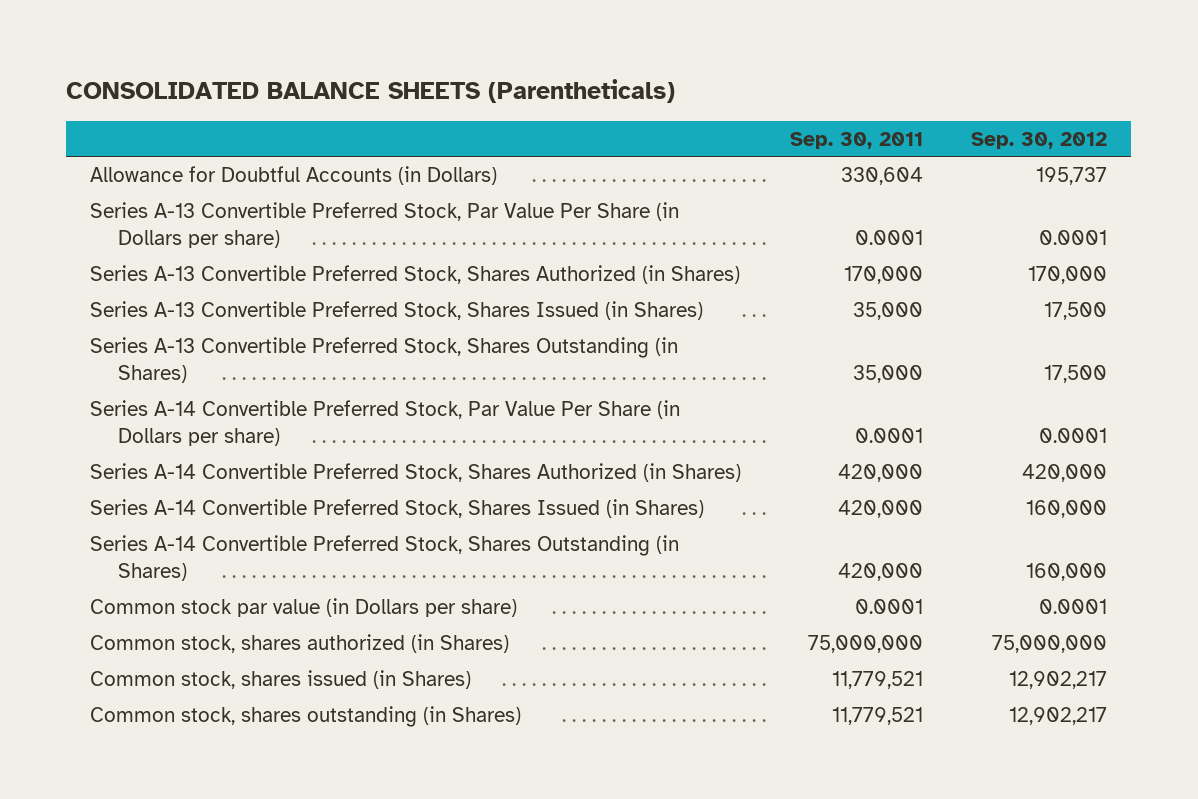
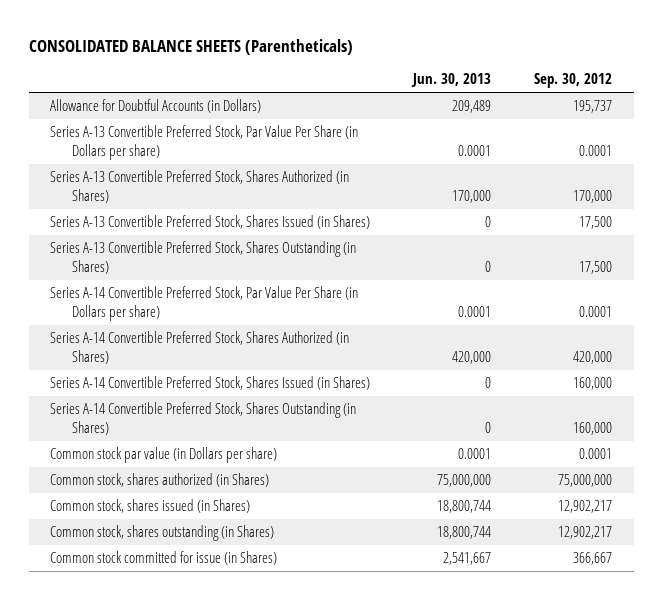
[789,131,923,149] Sep. 30, 2011 -> none
none -> [411,73,492,88] Jun. 30, 2013
none -> [50,551,278,566] Common stock committed for issue (in Shares)

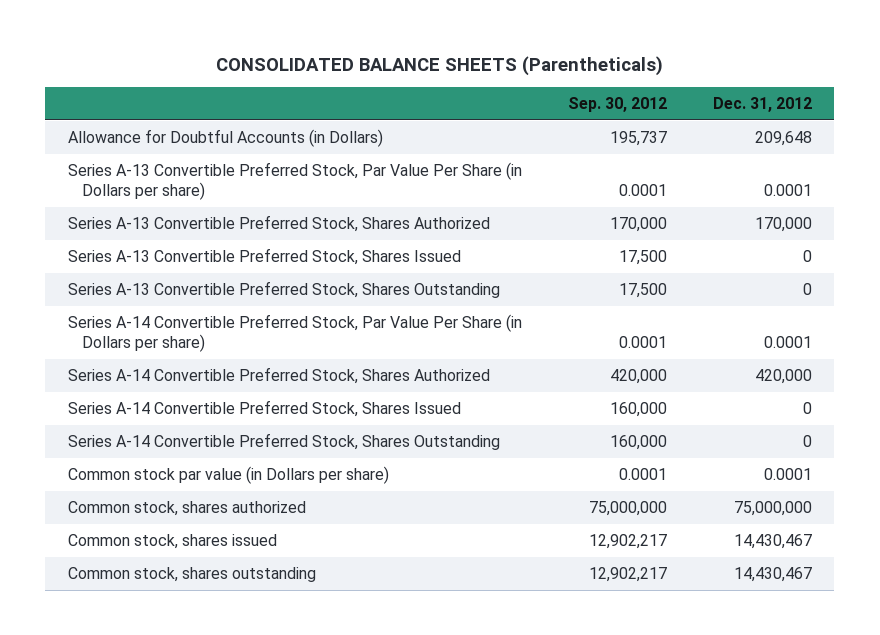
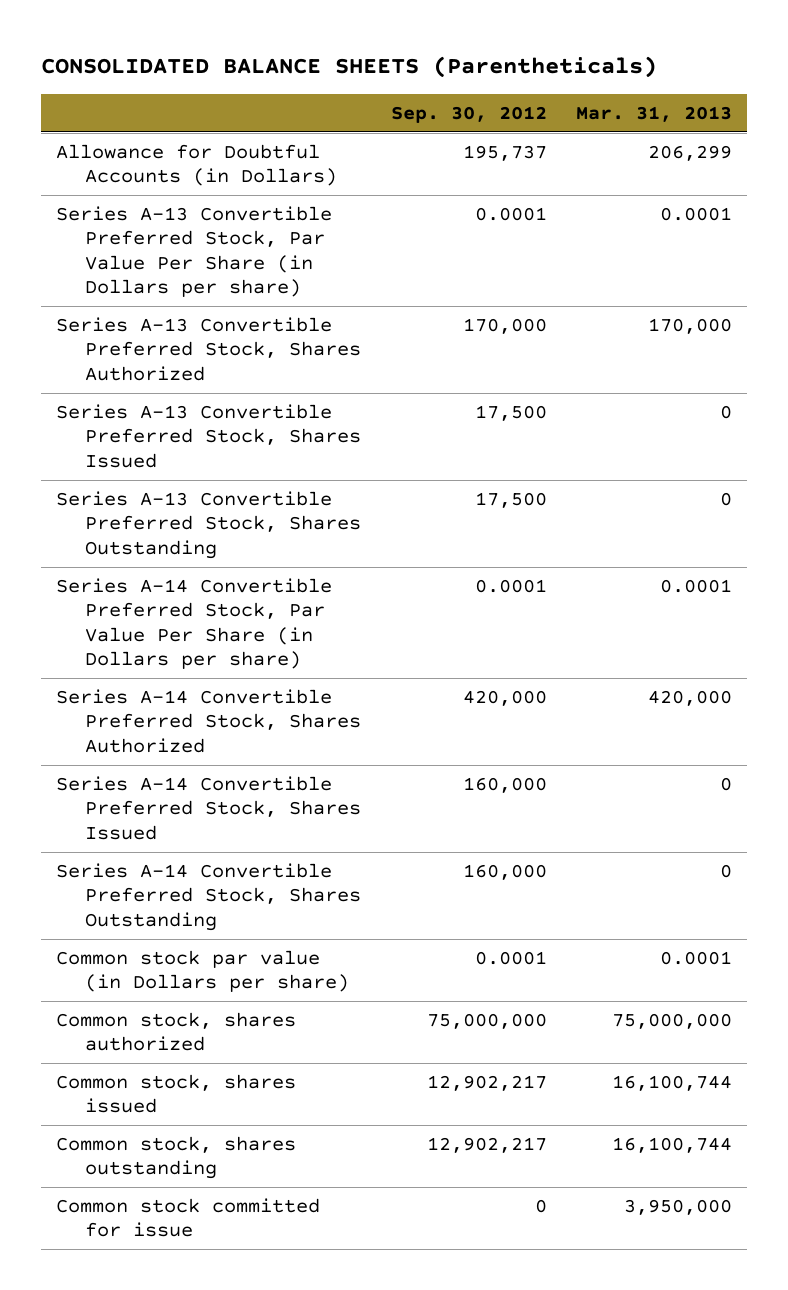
[712,96,812,112] Dec. 31, 2012 -> none
none -> [576,106,733,123] Mar. 31, 2013
none -> [55,1198,320,1238] Common stock committed for issue

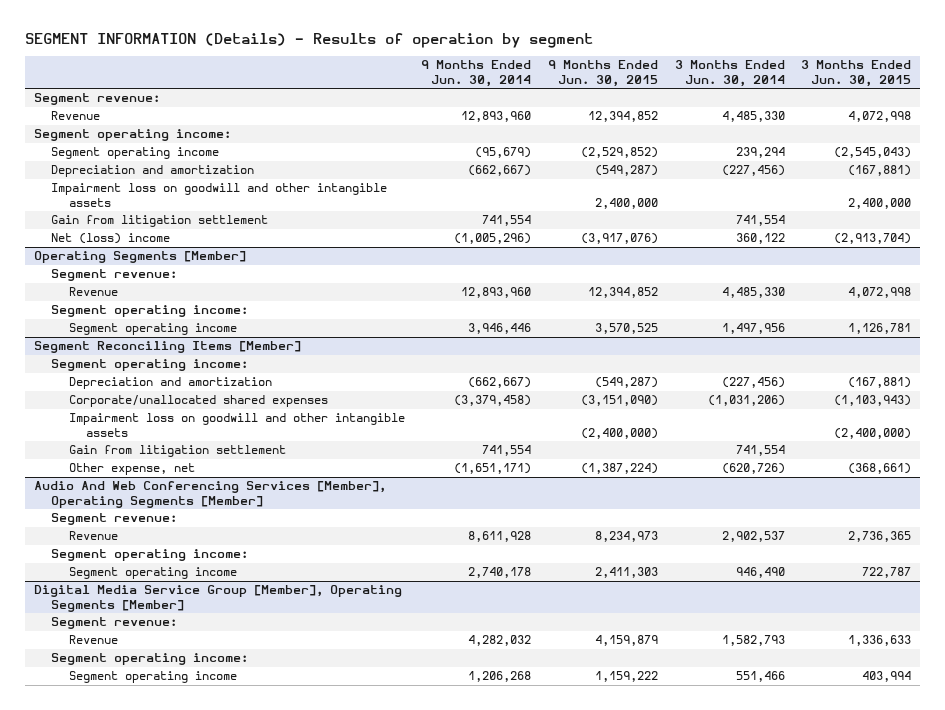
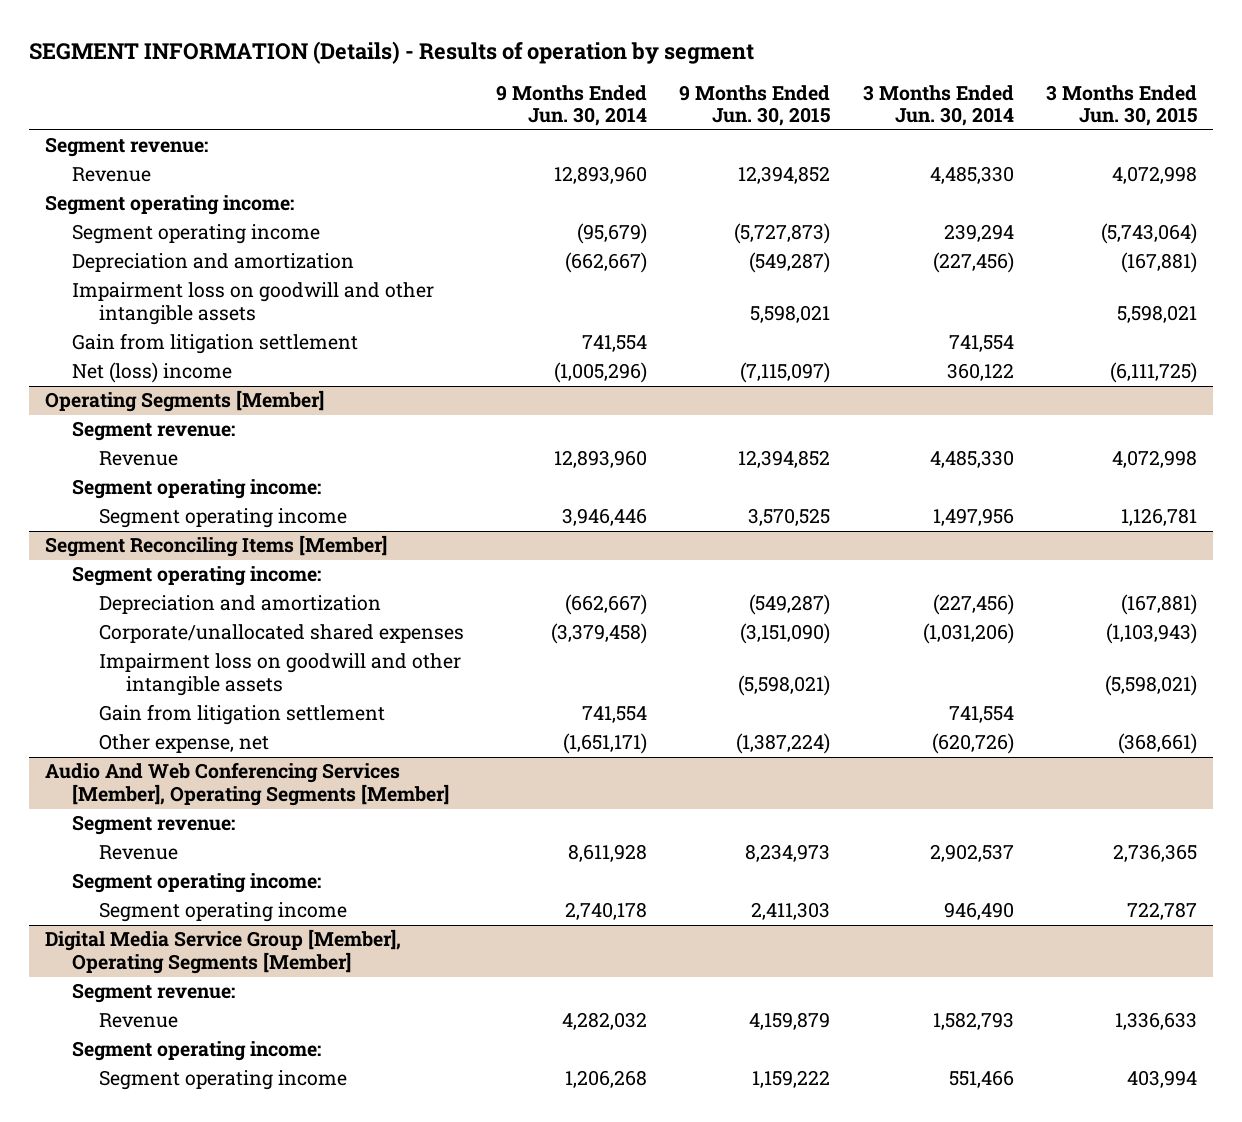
[581,147,659,159] (2,529,852) -> [734,223,831,245] (5,727,873)
[834,147,912,159] (2,545,043) -> [1101,223,1198,245] (5,743,064)
[595,198,659,210] 2,400,000 -> [750,305,831,324] 5,598,021
[848,198,912,210] 2,400,000 -> [1117,305,1198,324] 5,598,021
[581,233,659,245] (3,917,076) -> [740,362,831,384] (7,115,097)
[834,233,912,245] (2,913,704) -> [1110,362,1198,384] (6,111,725)
[581,428,659,440] (2,400,000) -> [738,675,831,697] (5,598,021)
[834,428,912,440] (2,400,000) -> [1105,675,1198,697] (5,598,021)

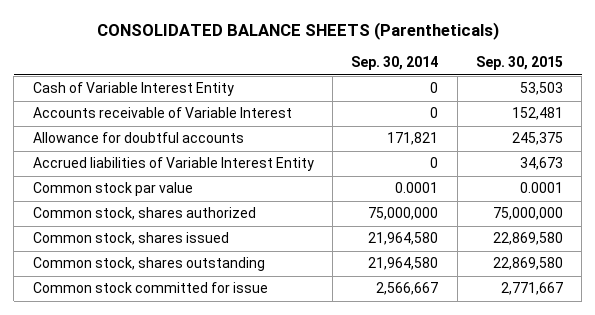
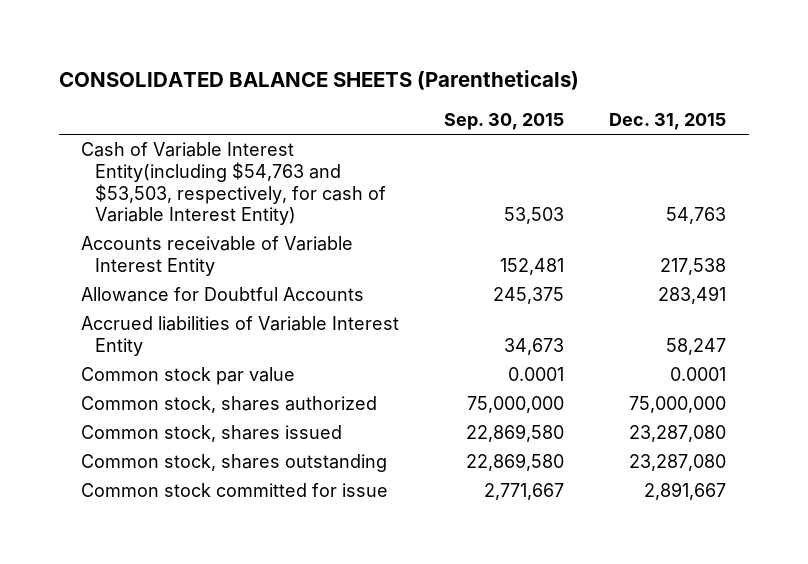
[351,56,439,71] Sep. 30, 2014 -> none
none -> [609,113,727,131] Dec. 31, 2015
[32,82,234,97] Cash of Variable Interest Entity -> [81,142,387,226] Cash of Variable Interest Entity(including $54,763 and $53,503, respectively, for cash of Variable Interest Entity)
[32,107,292,119] Accounts receivable of Variable Interest -> [81,236,354,276] Accounts receivable of Variable Interest Entity
[32,132,244,144] Allowance for doubtful accounts -> [81,287,365,303] Allowance for Doubtful Accounts

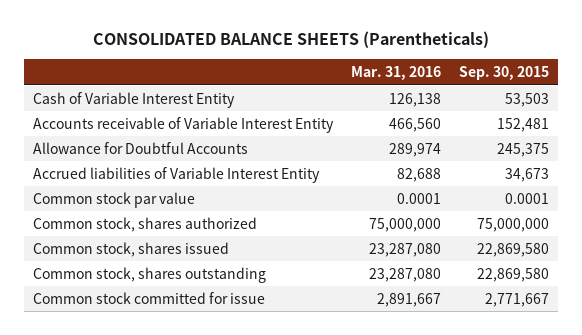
[609,113,727,131] Dec. 31, 2015 -> none
none -> [351,66,442,81] Mar. 31, 2016
[81,142,387,226] Cash of Variable Interest Entity(including $54,763 and $53,503, respectively, for cash of Variable Interest Entity) -> [33,91,236,108] Cash of Variable Interest Entity

